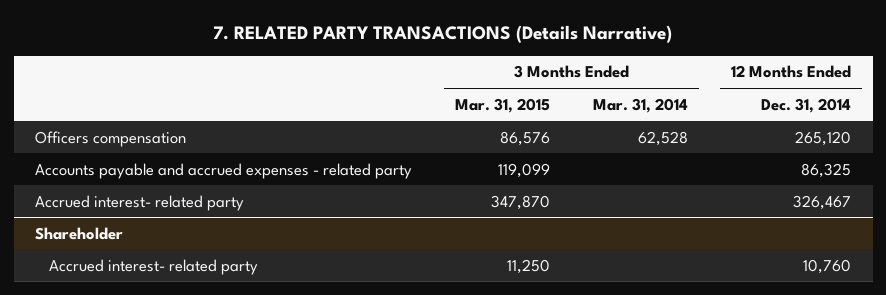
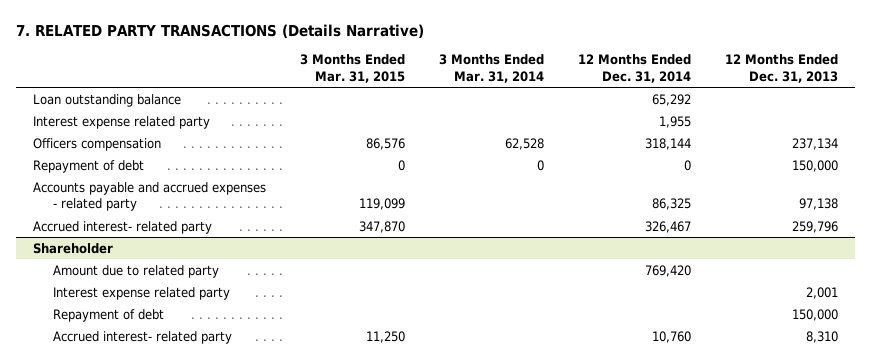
none -> [724,54,838,83] 12 Months Ended Dec. 31, 2013
none -> [32,93,181,107] Loan outstanding balance
none -> [32,115,210,129] Interest expense related party
[795,130,852,146] 265,120 -> [644,137,691,150] 318,144
none -> [32,159,144,173] Repayment of debt
none -> [53,264,220,278] Amount due to related party
none -> [53,286,231,300] Interest expense related party
none -> [53,308,165,322] Repayment of debt

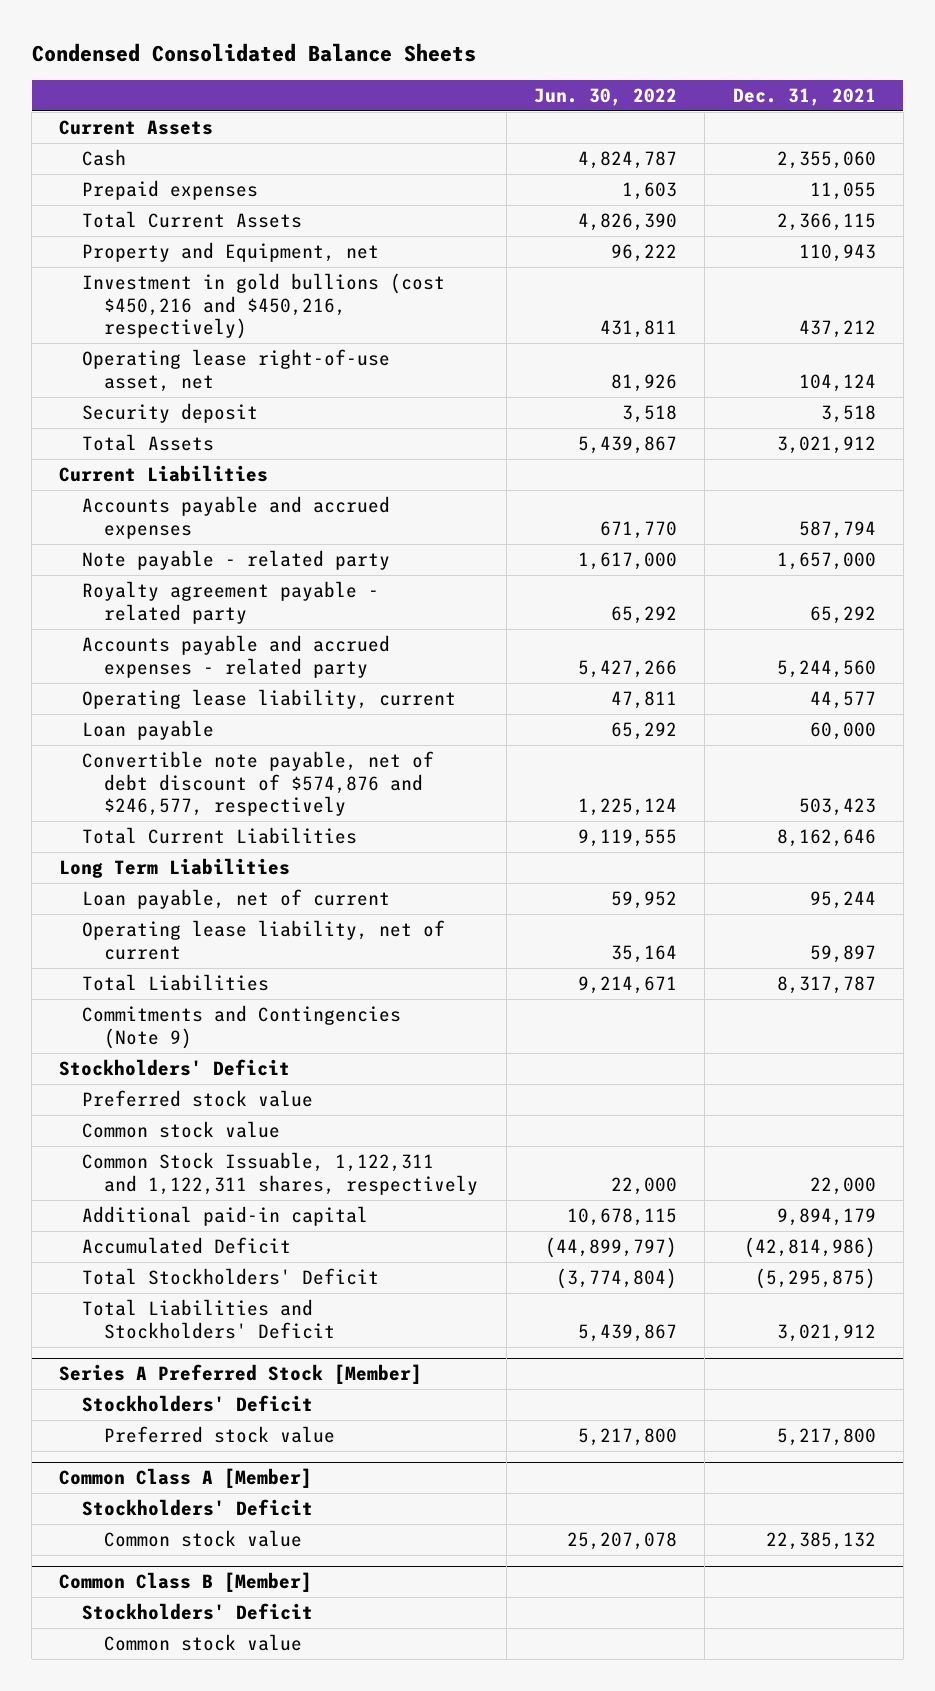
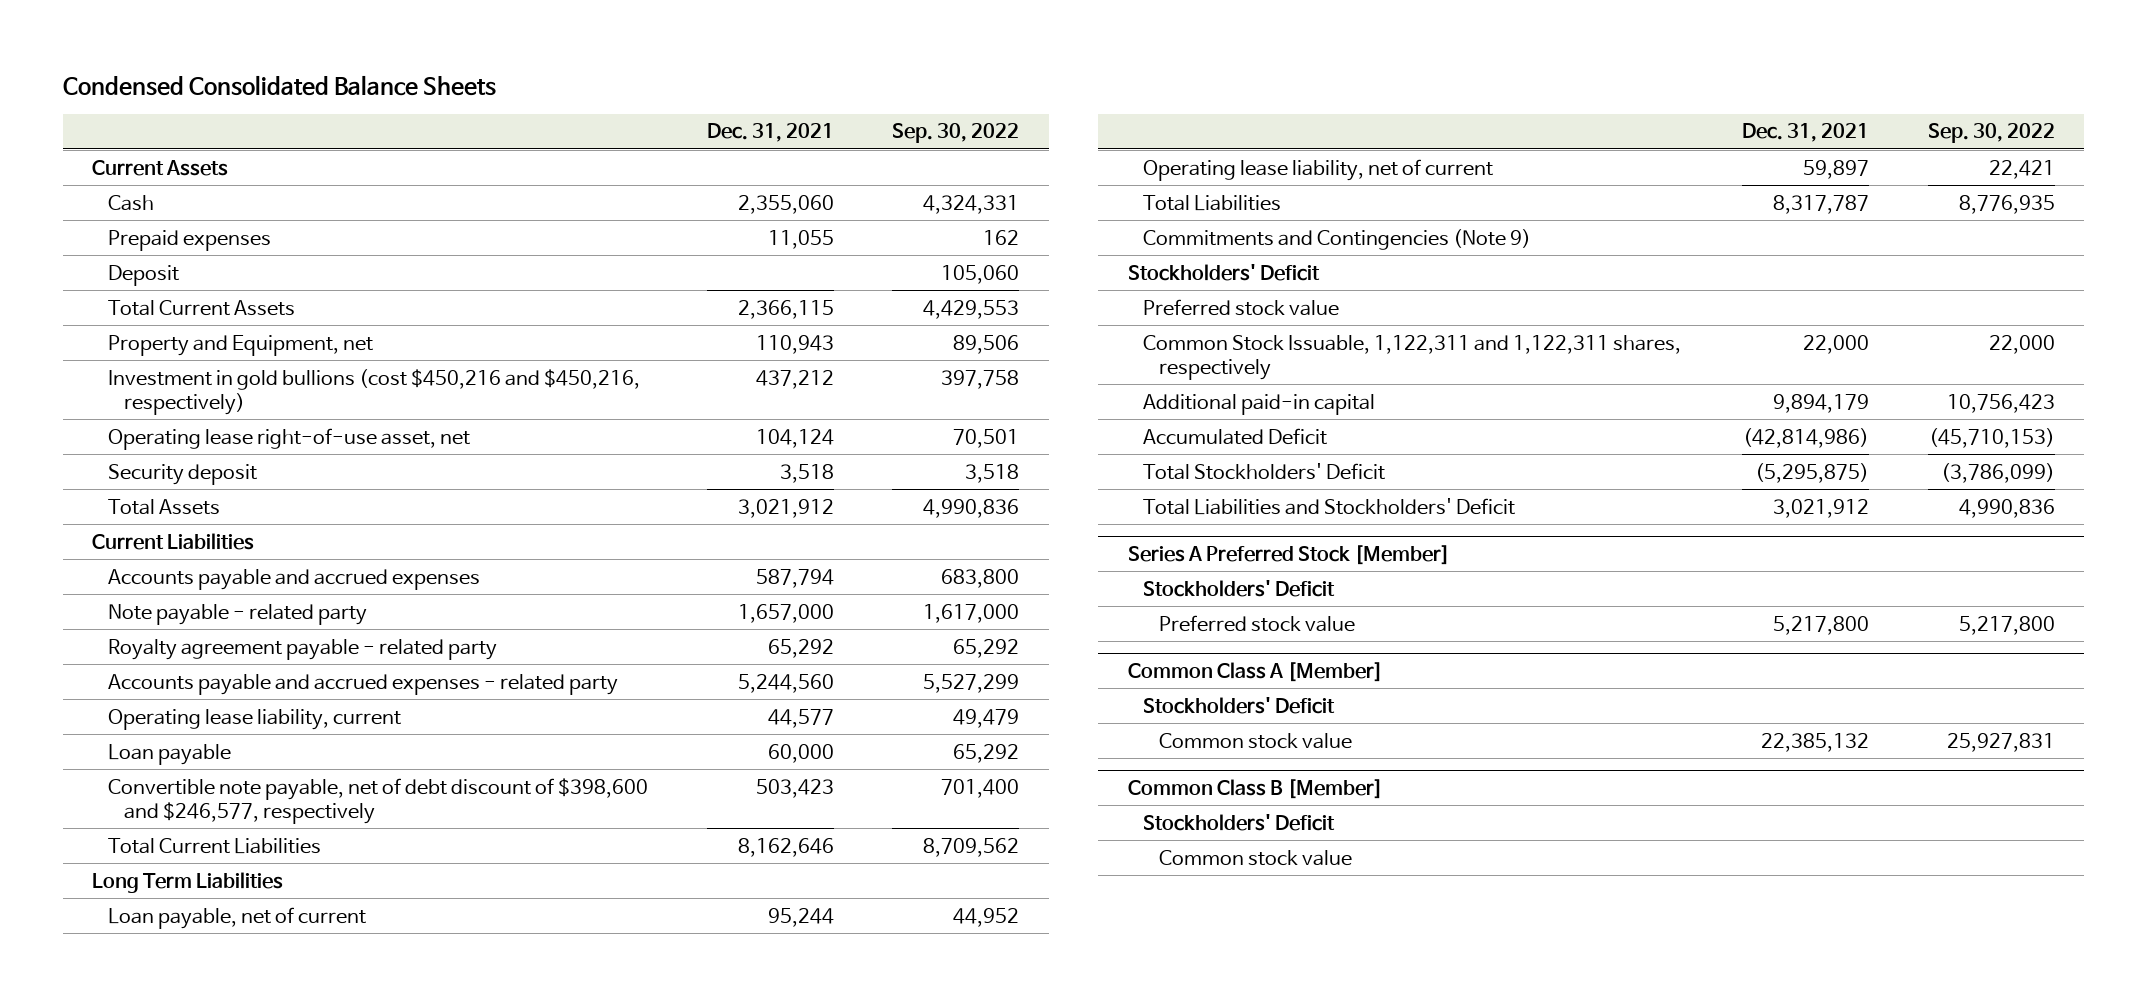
[533,87,677,106] Jun. 30, 2022 -> none
none -> [892,123,1020,144] Sep. 30, 2022
none -> [108,264,180,286] Deposit
[81,751,434,816] Convertible note payable, net of debt discount of $574,876 and $246,577, respectively -> [108,777,649,824] Convertible note payable, net of debt discount of $398,600 and $246,577, respectively
[81,1121,280,1139] Common stock value -> none

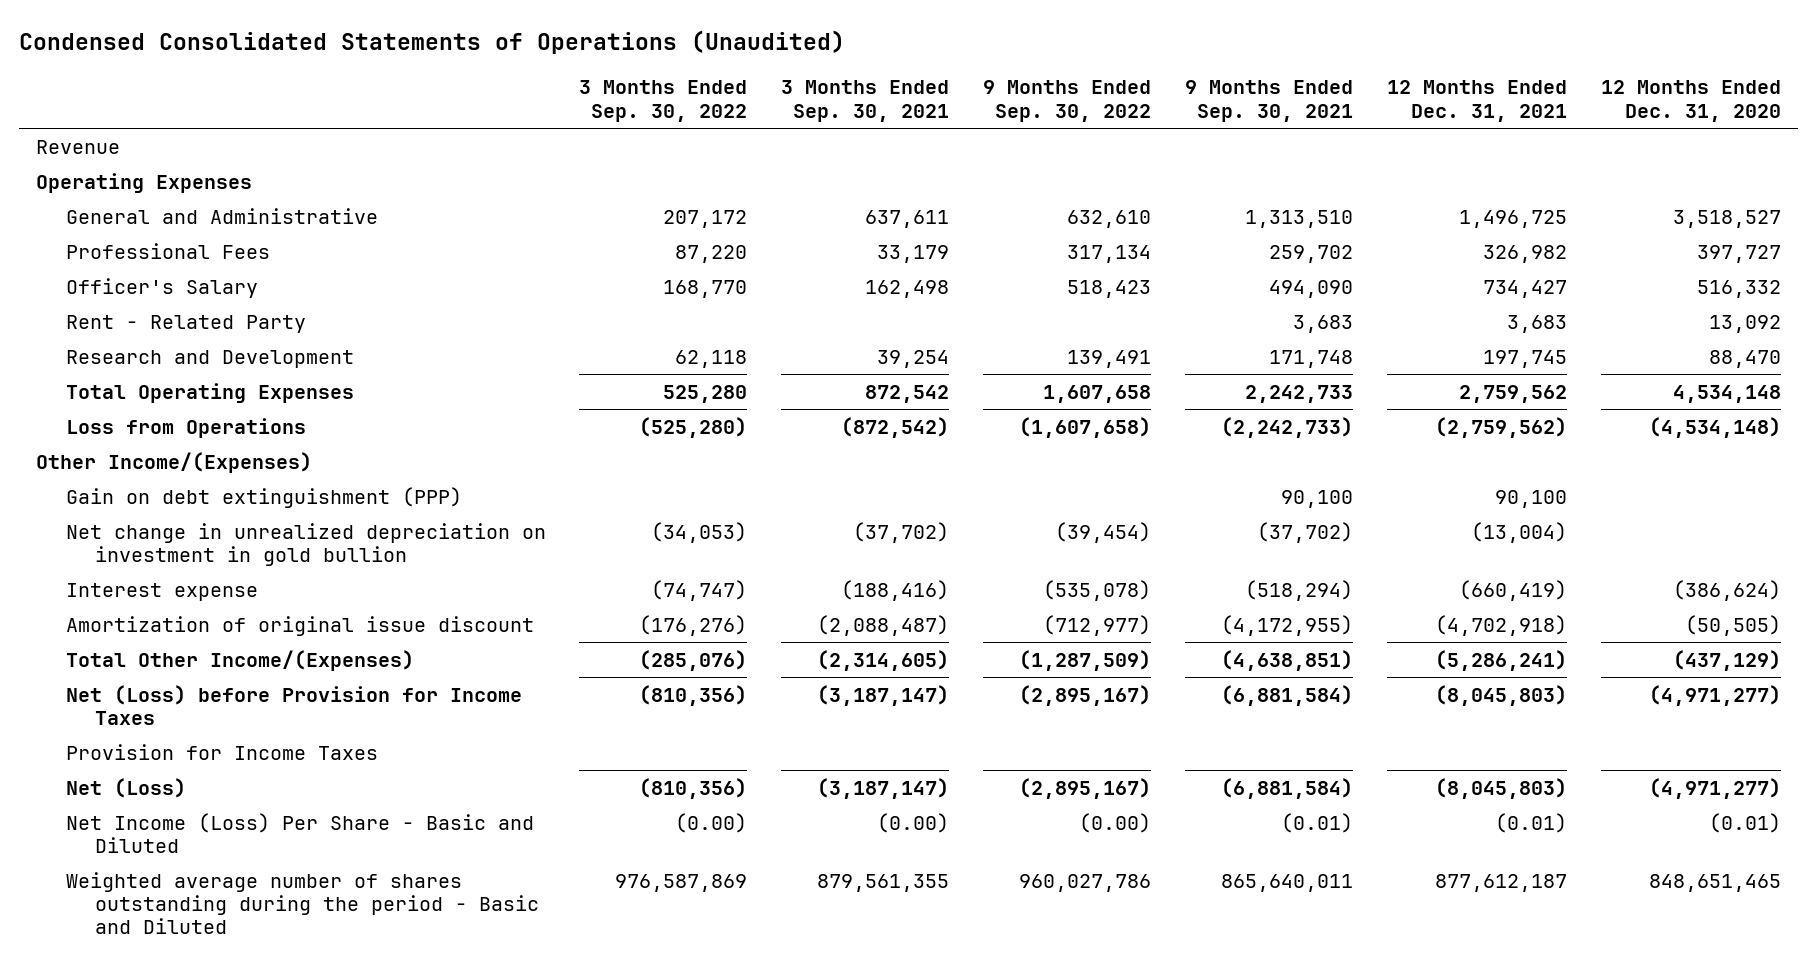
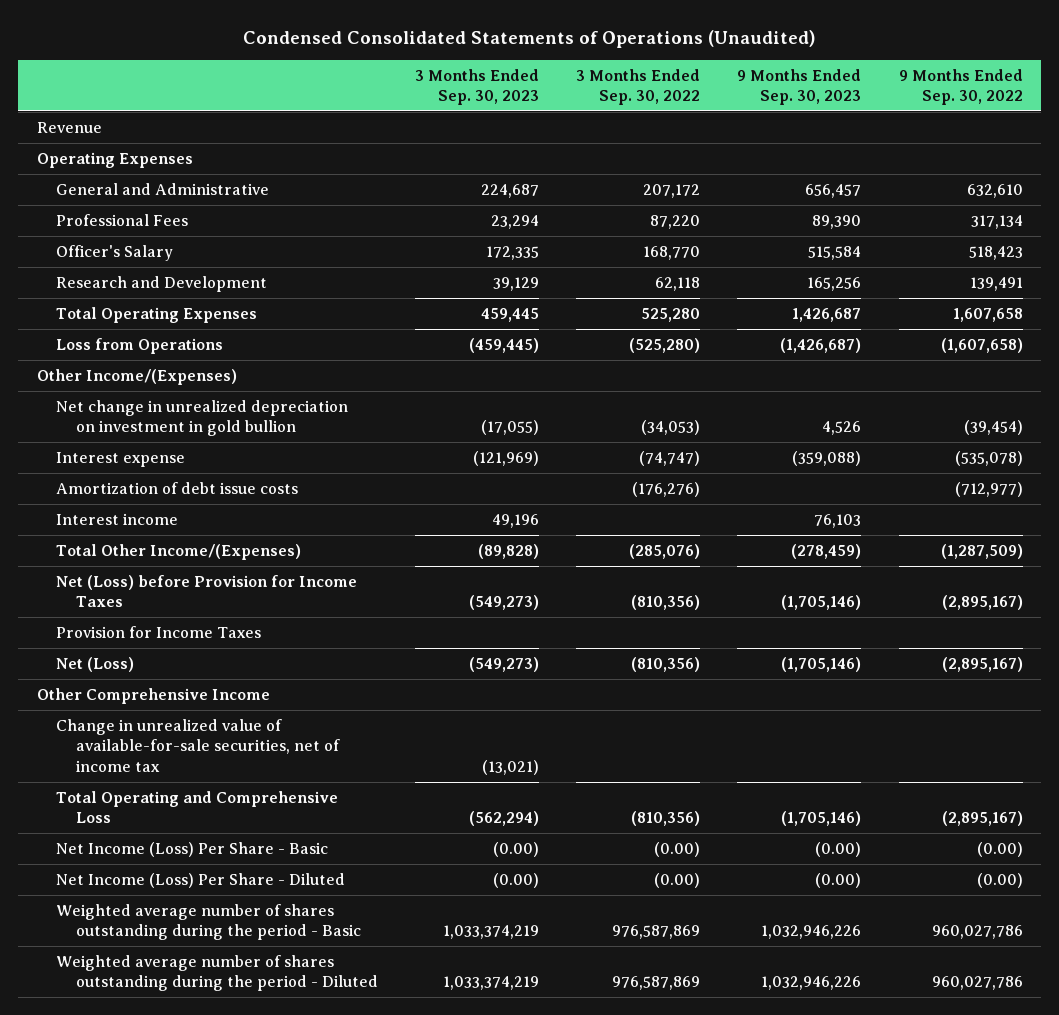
[781,80,950,122] 3 Months Ended Sep. 30, 2021 -> none
[1185,80,1354,122] 9 Months Ended Sep. 30, 2021 -> none
[1387,80,1568,122] 12 Months Ended Dec. 31, 2021 -> none
[1600,80,1781,122] 12 Months Ended Dec. 31, 2020 -> none
none -> [415,68,540,106] 3 Months Ended Sep. 30, 2023
none -> [737,68,862,106] 9 Months Ended Sep. 30, 2023
[65,314,306,333] Rent - Related Party -> none
[65,486,462,508] Gain on debt extinguishment (PPP) -> none
[65,615,534,636] Amortization of original issue discount -> [56,481,299,494] Amortization of debt issue costs
none -> [56,512,179,525] Interest income
none -> [36,687,270,704] Other Comprehensive Income
none -> [56,718,340,773] Change in unrealized value of available-for-sale securities, net of income tax
none -> [56,790,339,824] Total Operating and Comprehensive Loss
[65,812,534,854] Net Income (Loss) Per Share - Basic and Diluted -> [56,841,329,857] Net Income (Loss) Per Share - Basic
none -> [56,872,346,888] Net Income (Loss) Per Share - Diluted
[65,871,539,935] Weighted average number of shares outstanding during the period - Basic and Diluted -> [56,903,361,941] Weighted average number of shares outstanding during the period - Basic
none -> [56,954,378,992] Weighted average number of shares outstanding during the period - Diluted

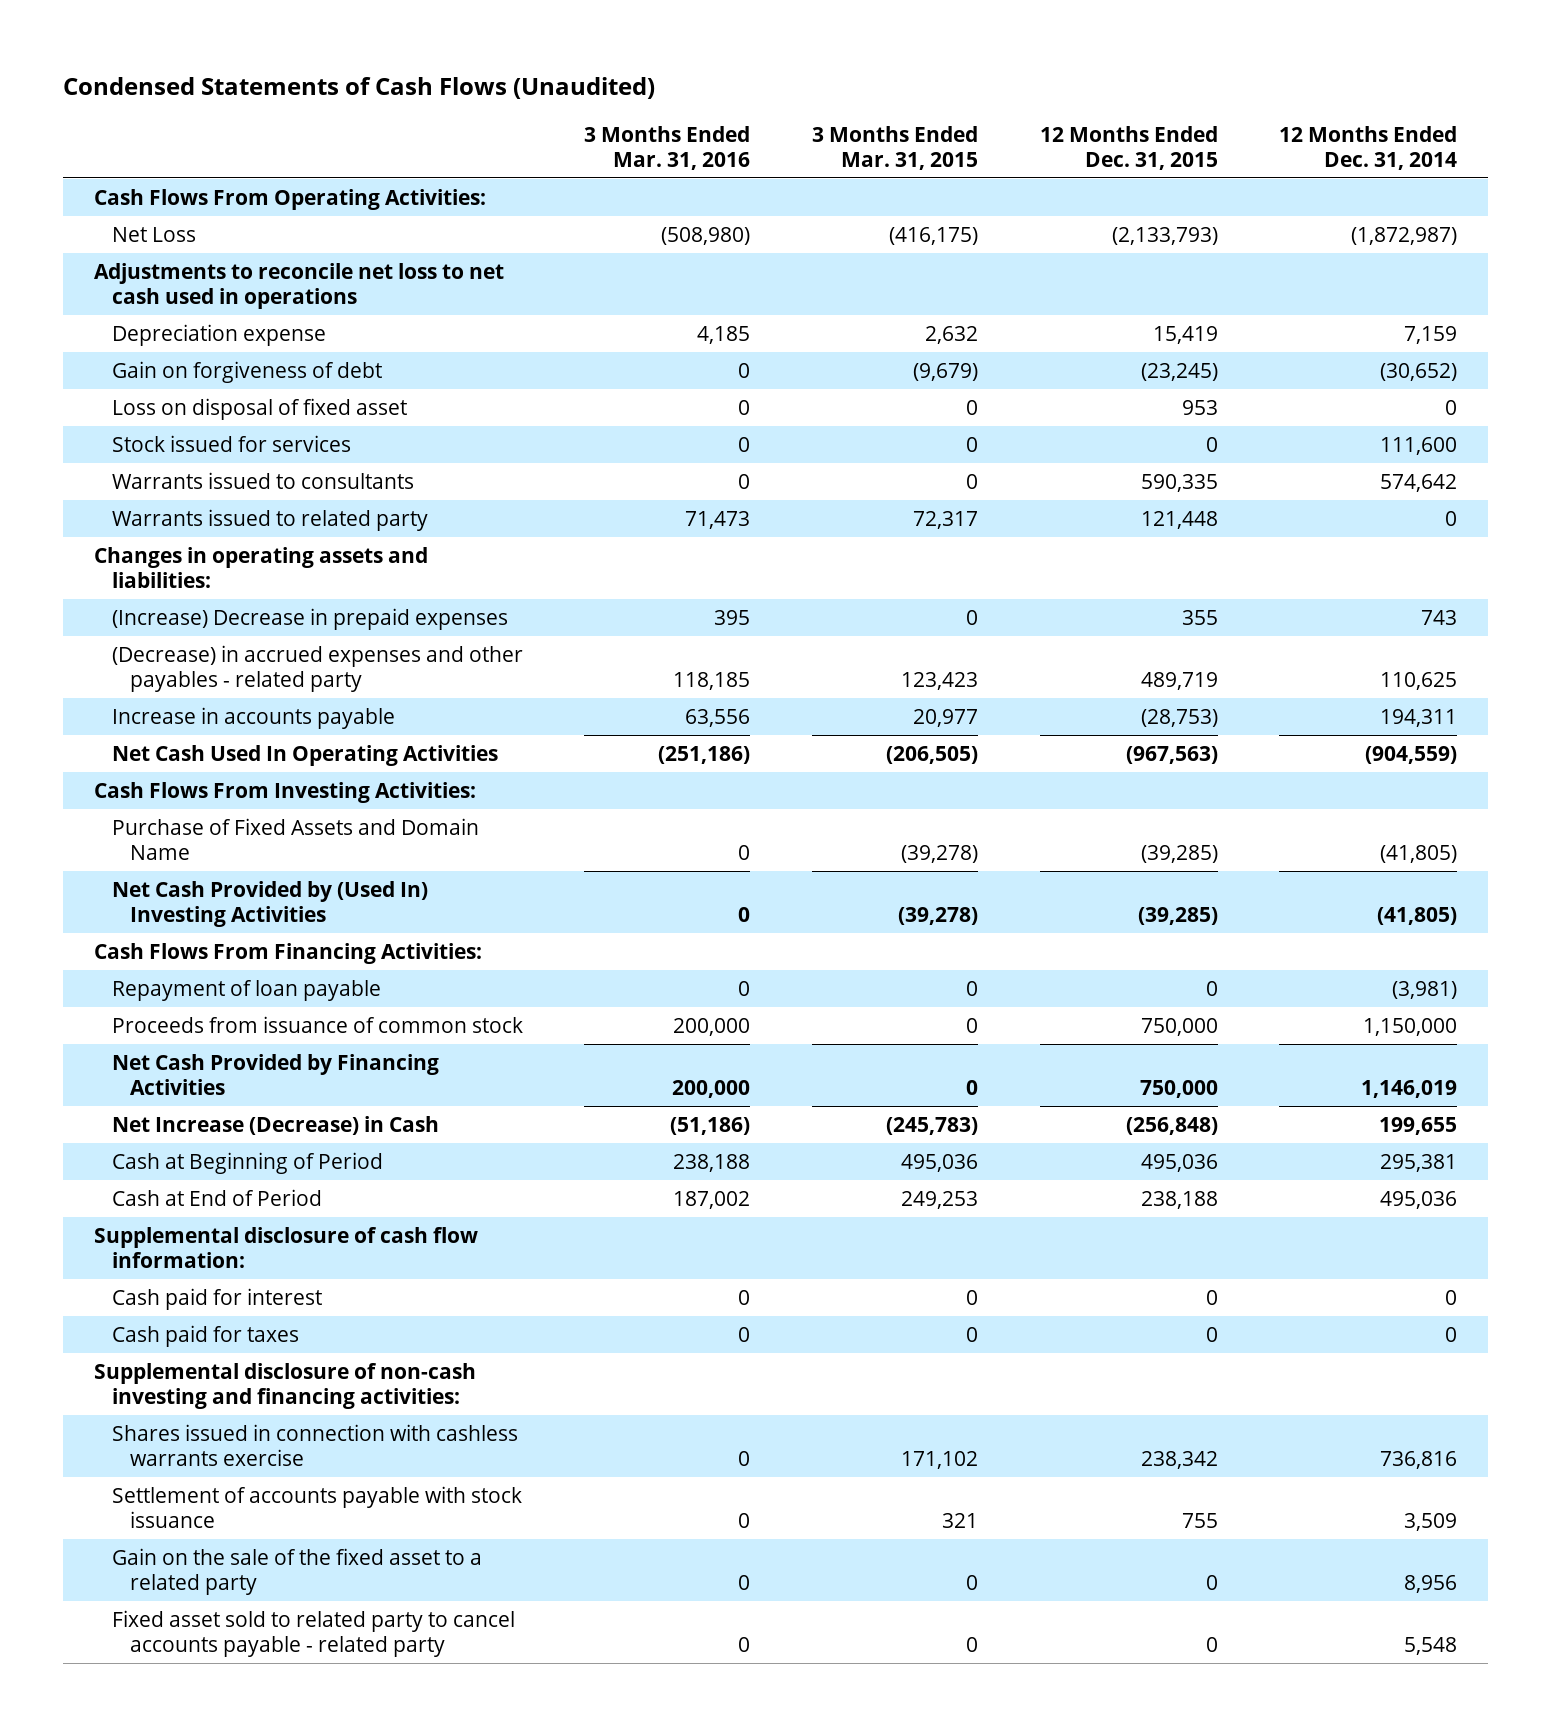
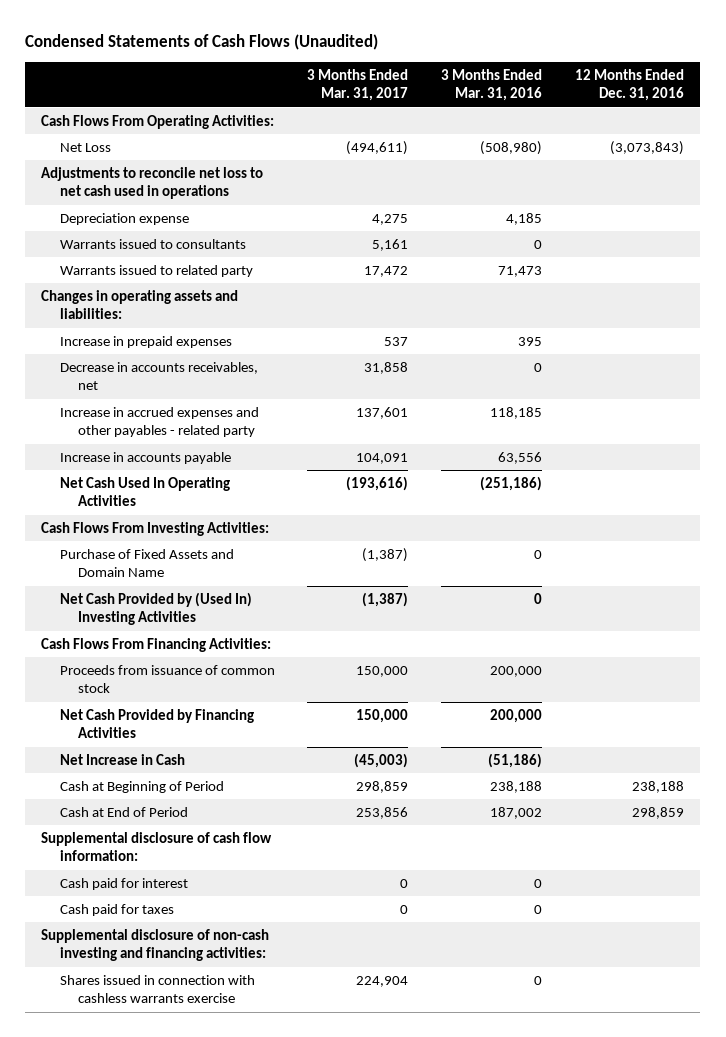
[812,126,979,171] 3 Months Ended Mar. 31, 2015 -> none
[1039,126,1218,171] 12 Months Ended Dec. 31, 2015 -> none
[1279,126,1458,171] 12 Months Ended Dec. 31, 2014 -> none
none -> [307,68,409,102] 3 Months Ended Mar. 31, 2017
none -> [575,68,685,102] 12 Months Ended Dec. 31, 2016
[111,360,382,383] Gain on forgiveness of debt -> none
[111,397,407,420] Loss on disposal of fixed asset -> none
[111,434,351,452] Stock issued for services -> none
[111,607,508,630] (Increase) Decrease in prepaid expenses -> [59,335,232,348] Increase in prepaid expenses
none -> [59,361,258,391] Decrease in accounts receivables, net
[111,644,523,692] (Decrease) in accrued expenses and other payables - related party -> [59,406,259,438] Increase in accrued expenses and other payables - related party
[111,979,381,1001] Repayment of loan payable -> none
[111,1115,439,1135] Net Increase (Decrease) in Cash -> [59,753,185,765] Net Increase in Cash
[111,1485,522,1528] Settlement of accounts payable with stock issuance -> none
[111,1547,482,1595] Gain on the sale of the fixed asset to a related party -> none
[111,1609,515,1657] Fixed asset sold to related party to cancel accounts payable - related party -> none

